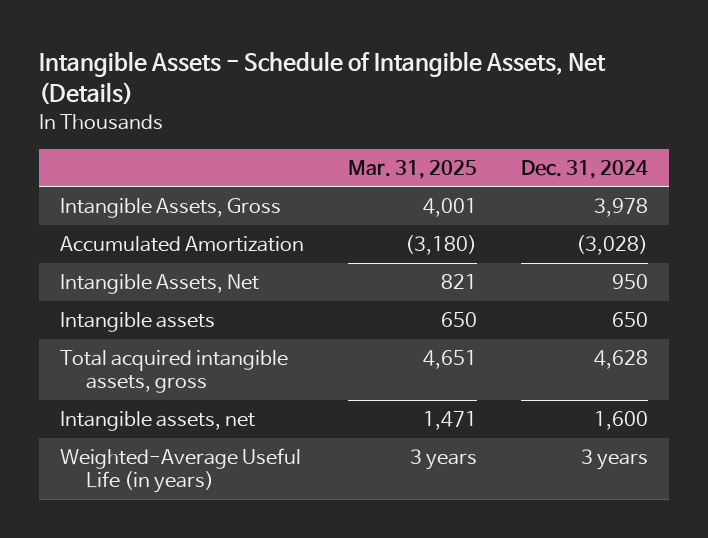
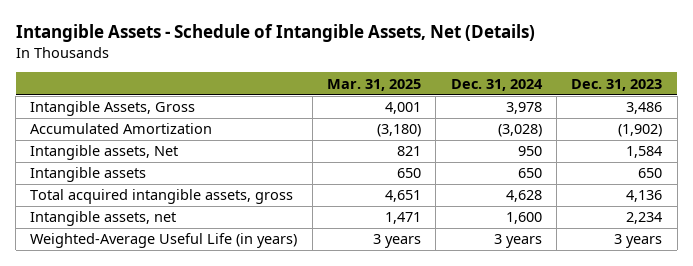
none -> [571,78,663,91] Dec. 31, 2023
[60,274,260,295] Intangible Assets, Net -> [30,145,179,161] Intangible assets, Net

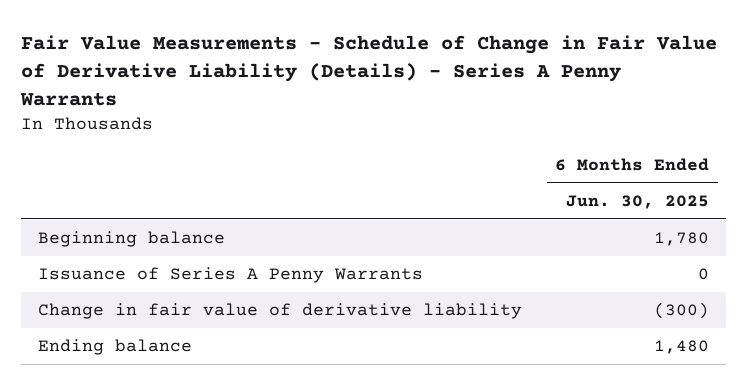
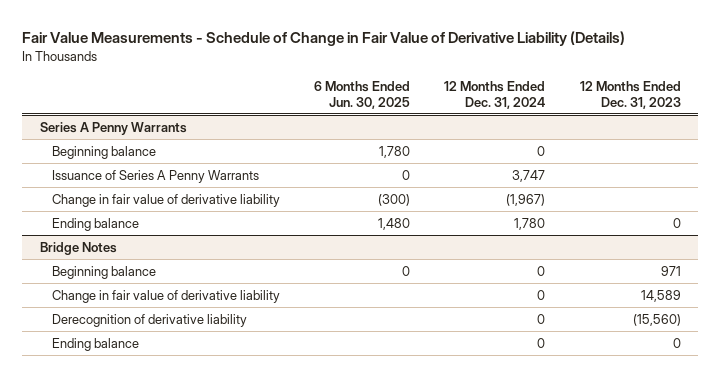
[20,34,718,106] Fair Value Measurements - Schedule of Change in Fair Value of Derivative Liability (Details) - Series A Penny Warrants -> [22,30,626,46] Fair Value Measurements - Schedule of Change in Fair Value of Derivative Liability (Details)
none -> [444,80,546,109] 12 Months Ended Dec. 31, 2024
none -> [579,80,681,109] 12 Months Ended Dec. 31, 2023
none -> [39,121,187,135] Series A Penny Warrants
none -> [39,241,117,255] Bridge Notes
none -> [51,265,156,279] Beginning balance
none -> [51,289,280,303] Change in fair value of derivative liability
none -> [51,313,247,327] Derecognition of derivative liability
none -> [51,337,139,351] Ending balance

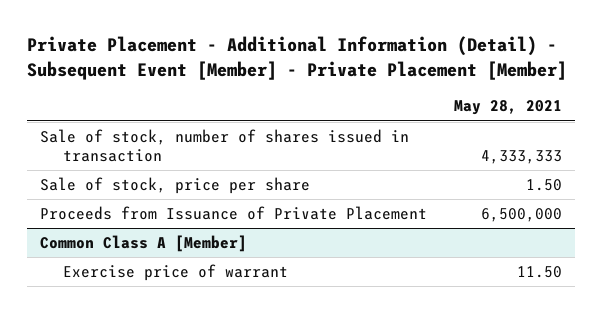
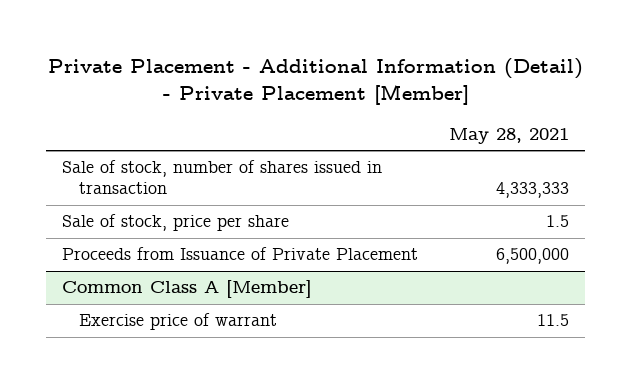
[26,36,567,80] Private Placement - Additional Information (Detail) - Subsequent Event [Member] - Private Placement [Member] -> [47,58,583,106] Private Placement - Additional Information (Detail) - Private Placement [Member]
[525,179,562,192] 1.50 -> [546,215,570,228] 1.5
[516,266,562,279] 11.50 -> [537,314,570,327] 11.5

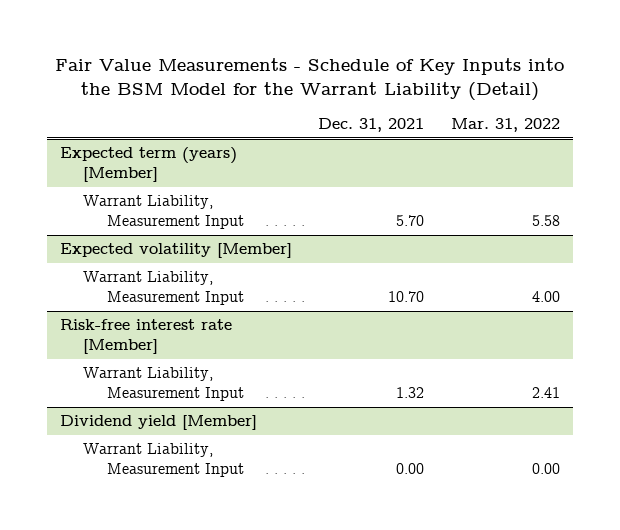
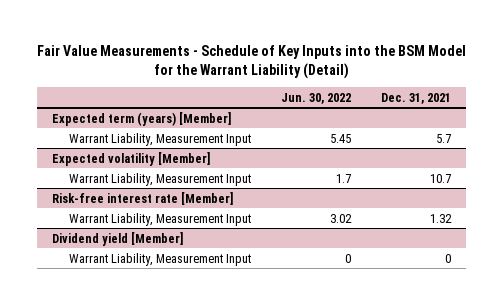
[450,118,560,133] Mar. 31, 2022 -> none
none -> [281,92,352,104] Jun. 30, 2022
[396,215,425,227] 5.70 -> [436,133,452,143] 5.7
[388,291,425,303] 10.70 -> [430,173,452,183] 10.7
[396,463,425,475] 0.00 -> [445,253,452,263] 0

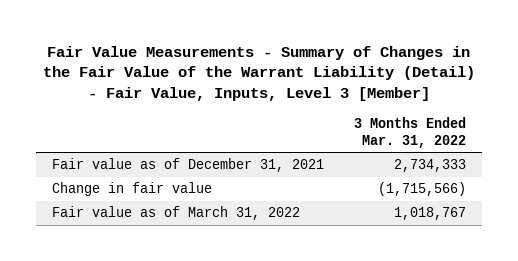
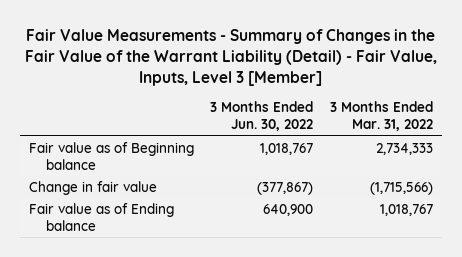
none -> [210,101,314,132] 3 Months Ended Jun. 30, 2022
[51,158,324,173] Fair value as of December 31, 2021 -> [28,141,194,171] Fair value as of Beginning balance
[51,206,300,221] Fair value as of March 31, 2022 -> [28,202,174,232] Fair value as of Ending balance

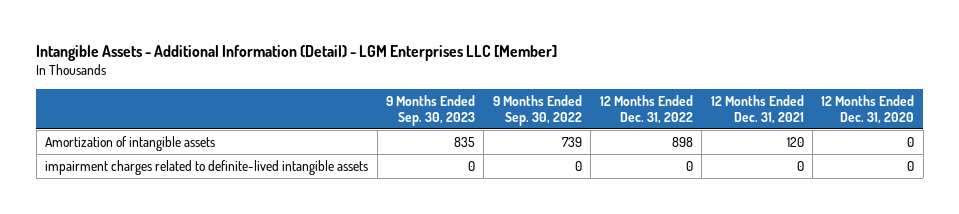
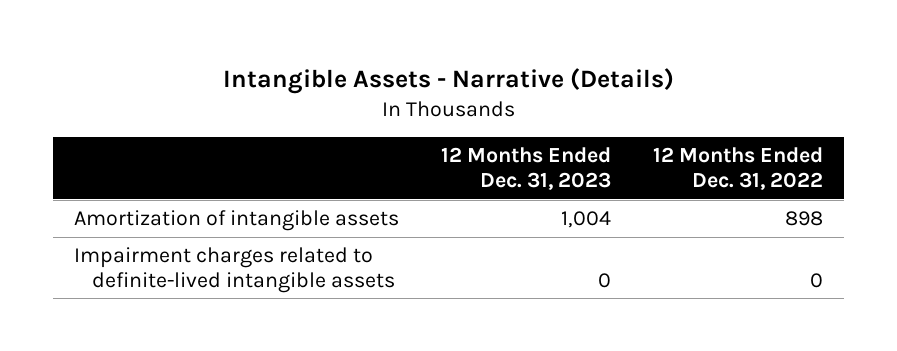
[36,45,558,62] Intangible Assets - Additional Information (Detail) - LGM Enterprises LLC [Member] -> [222,67,674,94] Intangible Assets - Narrative (Details)
[385,94,475,126] 9 Months Ended Sep. 30, 2023 -> none
[492,94,582,126] 9 Months Ended Sep. 30, 2022 -> none
[710,94,804,124] 12 Months Ended Dec. 31, 2021 -> none
[821,94,915,124] 12 Months Ended Dec. 31, 2020 -> none
none -> [441,147,612,191] 12 Months Ended Dec. 31, 2023
[45,159,369,175] impairment charges related to definite-lived intangible assets -> [74,247,396,293] Impairment charges related to definite-lived intangible assets

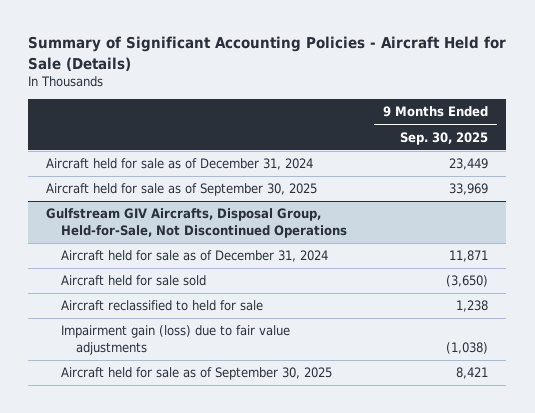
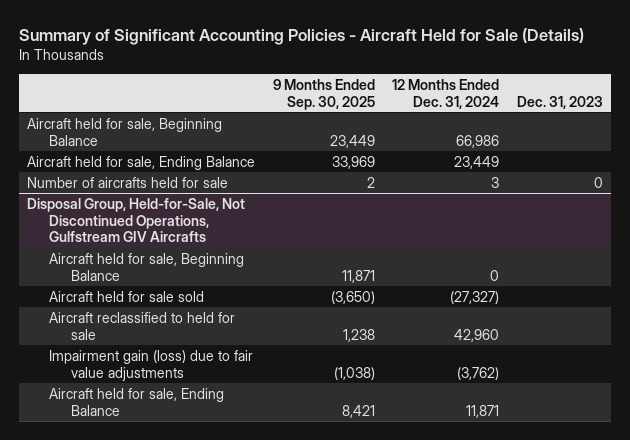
none -> [392,78,500,109] 12 Months Ended Dec. 31, 2024
none -> [516,95,603,109] Dec. 31, 2023
[46,158,314,171] Aircraft held for sale as of December 31, 2024 -> [27,117,223,146] Aircraft held for sale, Beginning Balance
[46,183,318,197] Aircraft held for sale as of September 30, 2025 -> [27,155,256,170] Aircraft held for sale, Ending Balance
none -> [27,176,229,188] Number of aircrafts held for sale
[46,208,348,239] Gulfstream GIV Aircrafts, Disposal Group, Held-for-Sale, Not Discontinued Operations -> [27,197,246,243] Disposal Group, Held-for-Sale, Not Discontinued Operations, Gulfstream GIV Aircrafts
[61,250,329,263] Aircraft held for sale as of December 31, 2024 -> [49,252,245,281] Aircraft held for sale, Beginning Balance
[61,367,333,381] Aircraft held for sale as of September 30, 2025 -> [49,387,225,416] Aircraft held for sale, Ending Balance

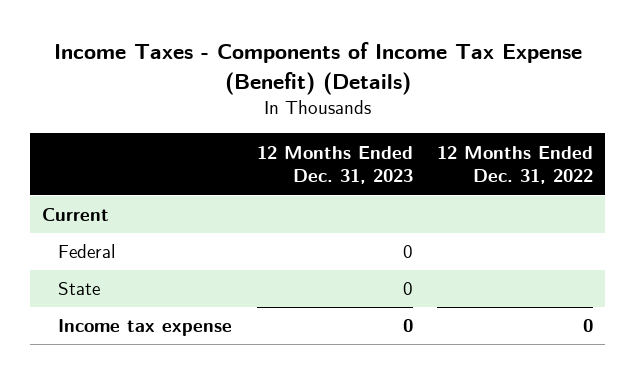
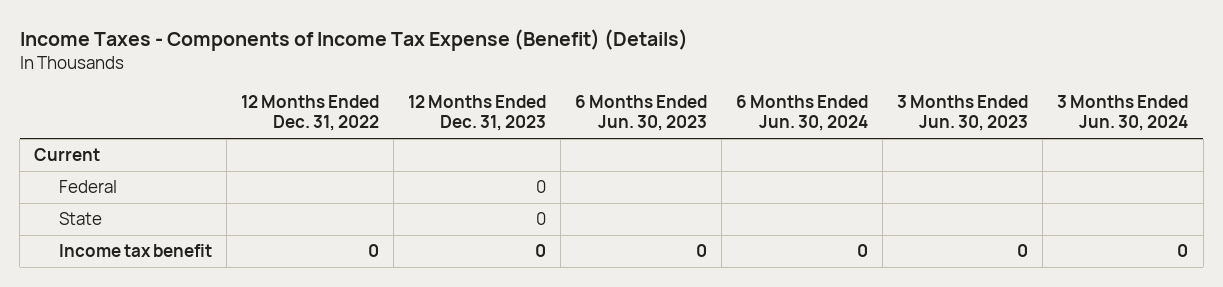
none -> [575,94,708,132] 6 Months Ended Jun. 30, 2023
none -> [736,94,869,132] 6 Months Ended Jun. 30, 2024
none -> [897,94,1029,132] 3 Months Ended Jun. 30, 2023
none -> [1057,94,1189,132] 3 Months Ended Jun. 30, 2024
[58,319,233,337] Income tax expense -> [58,244,212,258] Income tax benefit

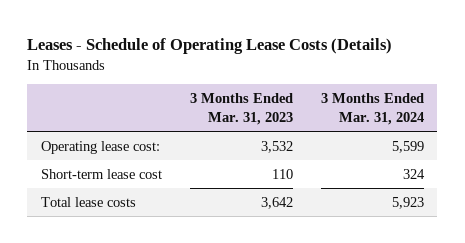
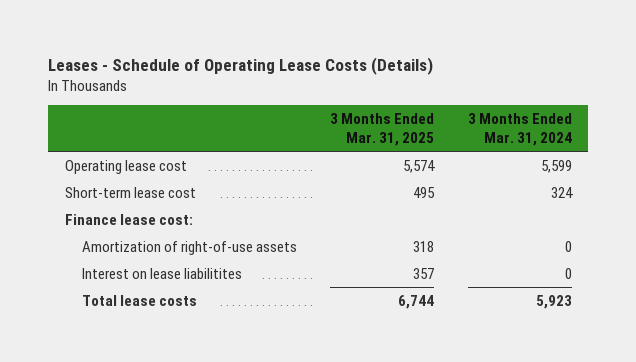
[189,92,293,125] 3 Months Ended Mar. 31, 2023 -> none
none -> [330,113,435,147] 3 Months Ended Mar. 31, 2025
[41,140,161,154] Operating lease cost: -> [64,159,187,174] Operating lease cost
none -> [64,213,193,225] Finance lease cost:
none -> [81,240,297,255] Amortization of right-of-use assets
none -> [81,267,242,279] Interest on lease liabilitites

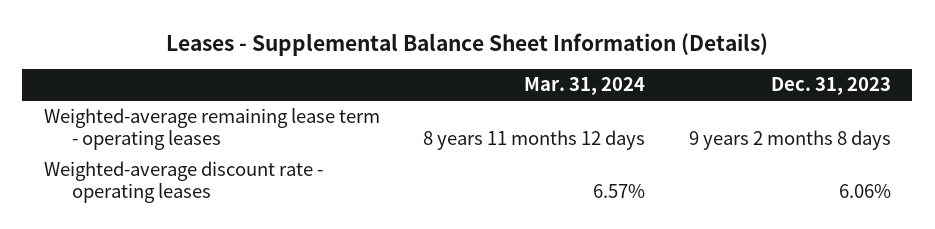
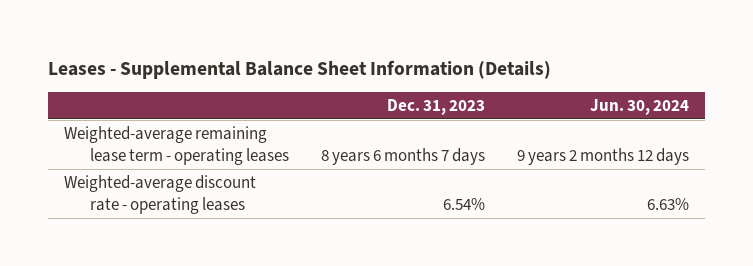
[524,77,646,96] Mar. 31, 2024 -> none
none -> [590,98,690,115] Jun. 30, 2024
[688,129,891,150] 9 years 2 months 8 days -> [321,148,486,166] 8 years 6 months 7 days
[838,183,891,198] 6.06% -> [443,198,486,211] 6.54%

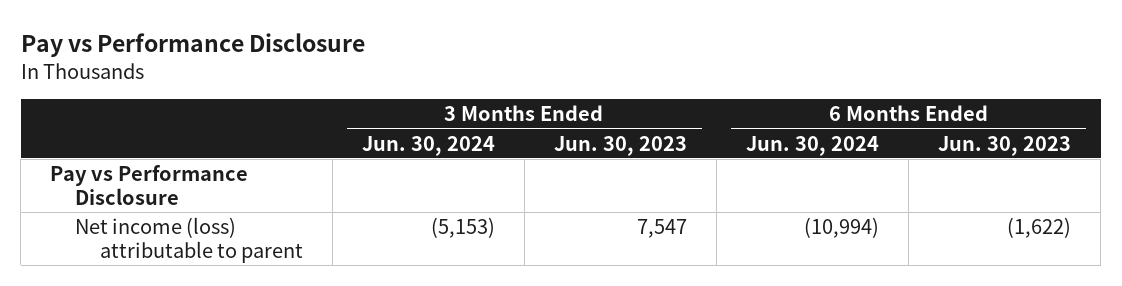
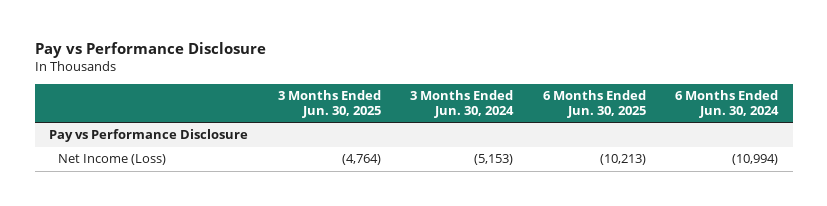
[554,135,688,156] Jun. 30, 2023 -> none
[938,135,1072,156] Jun. 30, 2023 -> none
none -> [277,90,381,118] 3 Months Ended Jun. 30, 2025
none -> [542,90,646,118] 6 Months Ended Jun. 30, 2025
[75,216,303,264] Net income (loss) attributable to parent -> [58,154,167,166] Net Income (Loss)

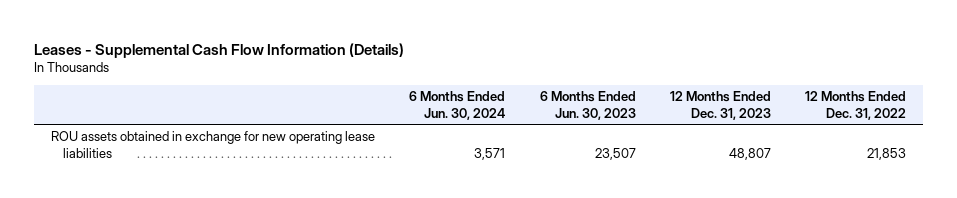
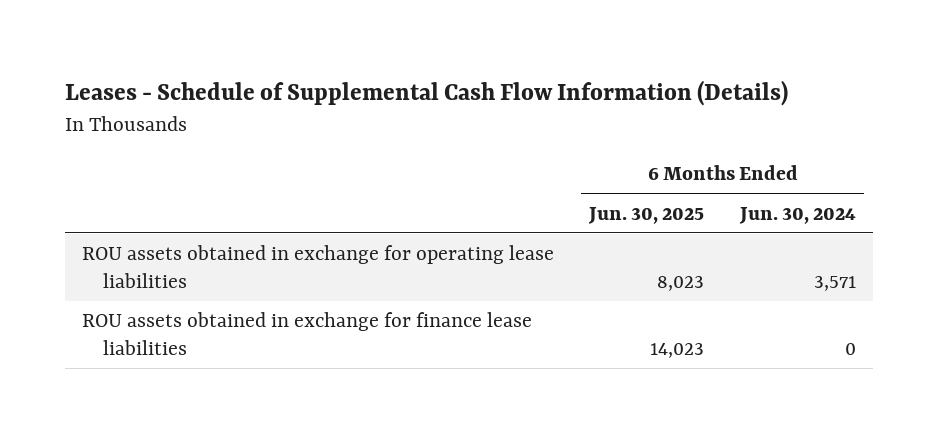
[34,42,405,58] Leases - Supplemental Cash Flow Information (Details) -> [64,80,788,107] Leases - Schedule of Supplemental Cash Flow Information (Details)
[539,90,636,120] 6 Months Ended Jun. 30, 2023 -> none
[669,90,771,120] 12 Months Ended Dec. 31, 2023 -> none
[804,90,906,120] 12 Months Ended Dec. 31, 2022 -> none
none -> [588,206,705,224] Jun. 30, 2025
[51,130,376,158] ROU assets obtained in exchange for new operating lease liabilities -> [82,245,555,288] ROU assets obtained in exchange for operating lease liabilities
none -> [82,312,533,355] ROU assets obtained in exchange for finance lease liabilities

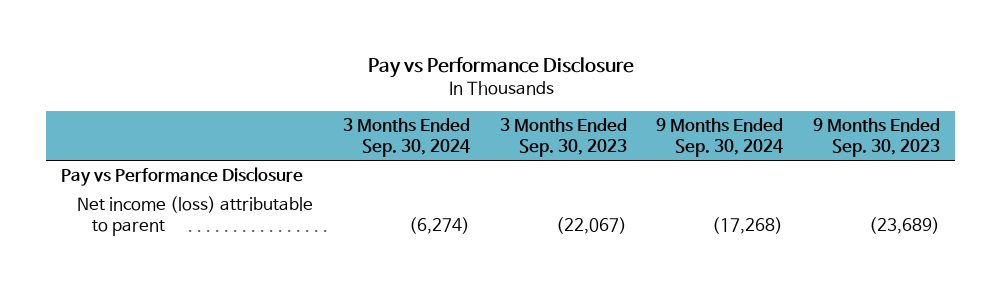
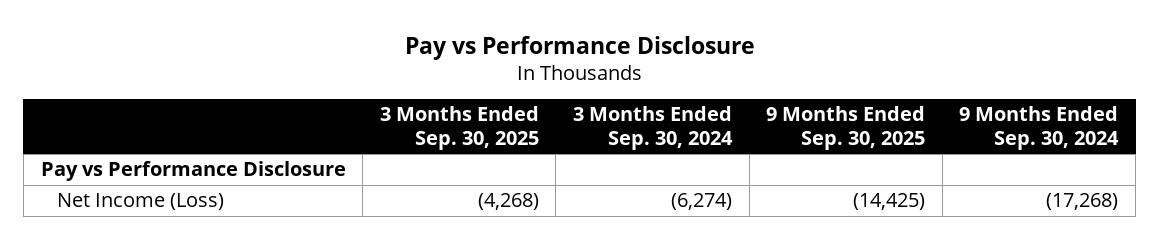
[499,118,627,157] 3 Months Ended Sep. 30, 2023 -> none
[813,118,941,157] 9 Months Ended Sep. 30, 2023 -> none
none -> [379,106,539,150] 3 Months Ended Sep. 30, 2025
none -> [766,106,926,150] 9 Months Ended Sep. 30, 2025
[76,196,313,237] Net income (loss) attributable to parent -> [57,193,225,211] Net Income (Loss)

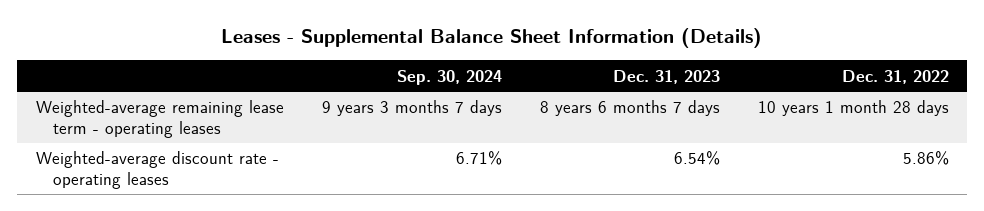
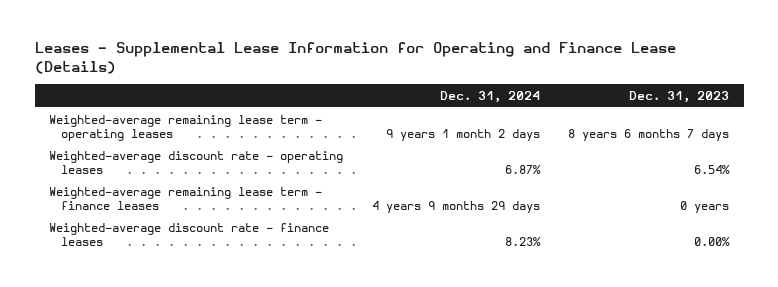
[221,28,763,49] Leases - Supplemental Balance Sheet Information (Details) -> [34,42,676,75] Leases - Supplemental Lease Information for Operating and Finance Lease (Details)
[396,69,502,85] Sep. 30, 2024 -> none
[841,69,949,84] Dec. 31, 2022 -> none
none -> [439,91,540,104] Dec. 31, 2024
none -> [48,186,322,210] Weighted-average remaining lease term - finance leases
none -> [48,222,329,246] Weighted-average discount rate - finance leases

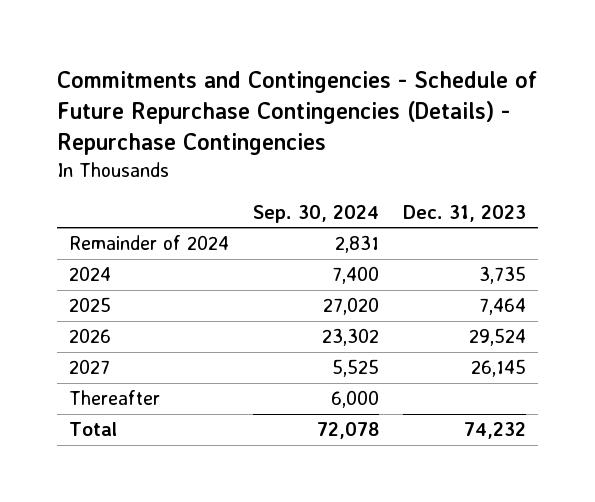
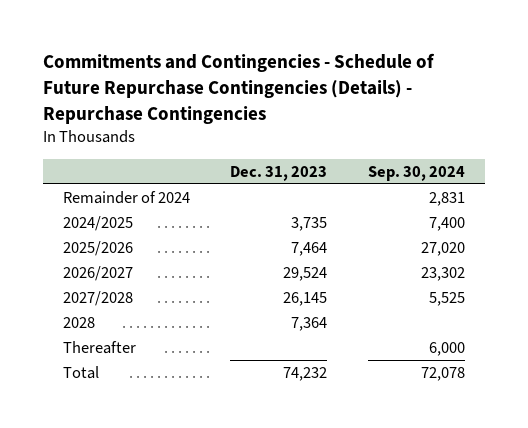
[69,265,112,281] 2024 -> [62,215,133,231] 2024/2025
[69,296,112,312] 2025 -> [62,240,133,256] 2025/2026
[69,327,112,343] 2026 -> [62,265,133,281] 2026/2027
[69,358,111,374] 2027 -> [62,290,133,306] 2027/2028
none -> [62,316,95,328] 2028

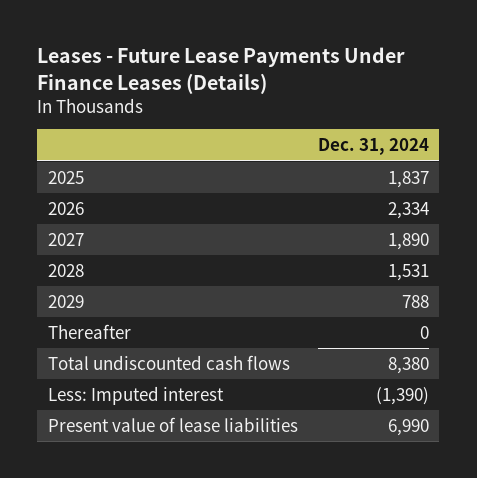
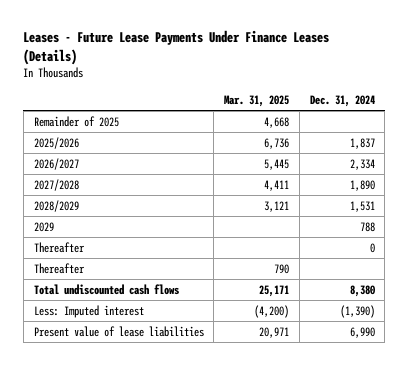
none -> [224,94,290,107] Mar. 31, 2025
none -> [33,115,119,127] Remainder of 2025
[47,170,84,184] 2025 -> [33,136,79,149] 2025/2026
[47,201,84,215] 2026 -> [33,157,79,170] 2026/2027
[47,232,84,246] 2027 -> [33,178,79,191] 2027/2028
[47,263,84,277] 2028 -> [33,199,79,212] 2028/2029
none -> [33,262,85,274] Thereafter

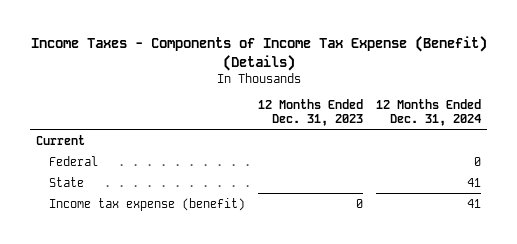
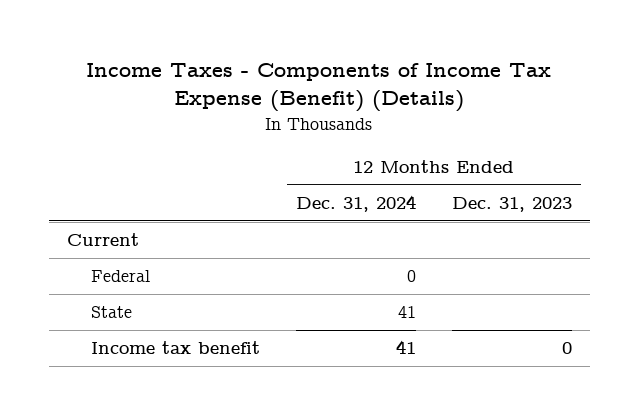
[49,197,246,211] Income tax expense (benefit) -> [91,341,261,355] Income tax benefit

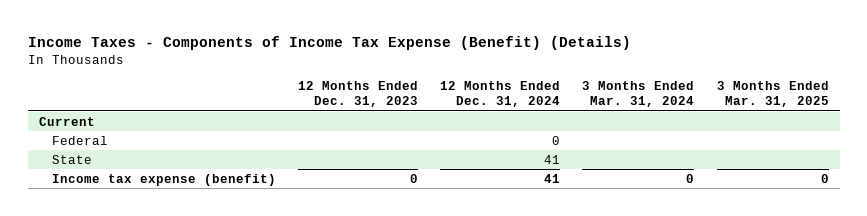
none -> [582,81,695,108] 3 Months Ended Mar. 31, 2024
none -> [716,81,829,108] 3 Months Ended Mar. 31, 2025
[91,341,261,355] Income tax benefit -> [52,173,277,186] Income tax expense (benefit)

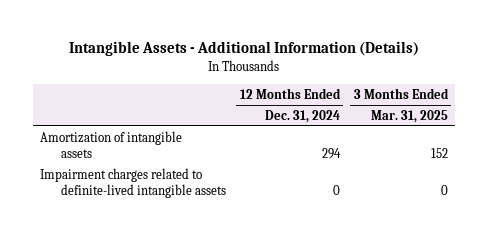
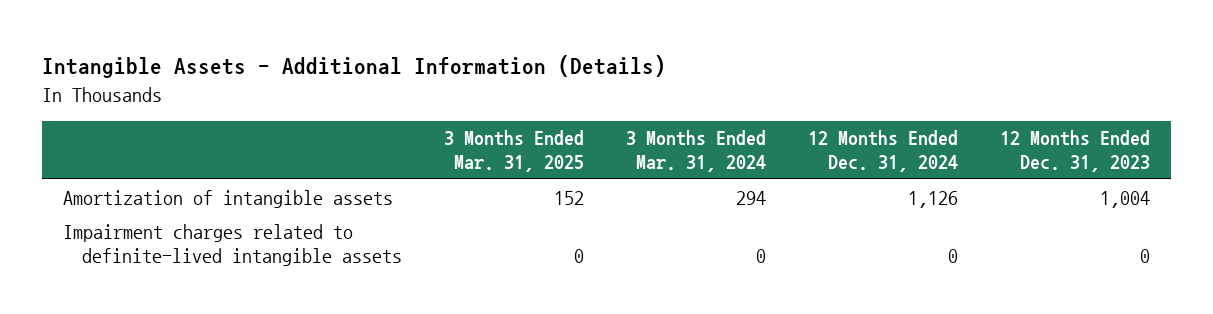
none -> [625,130,766,173] 3 Months Ended Mar. 31, 2024
none -> [999,130,1150,173] 12 Months Ended Dec. 31, 2023
[321,148,341,160] 294 -> [907,190,958,208] 1,126

